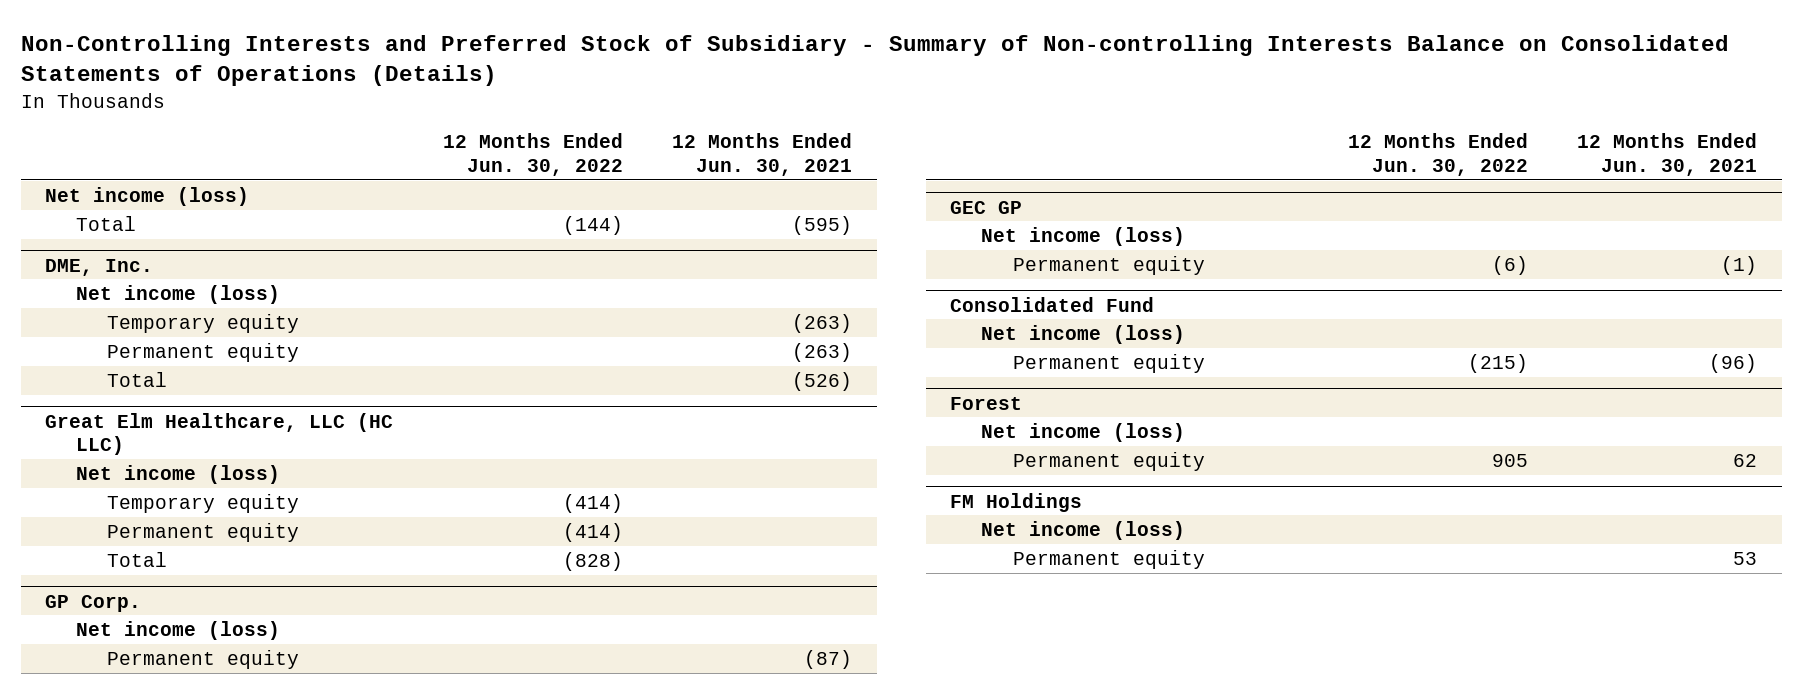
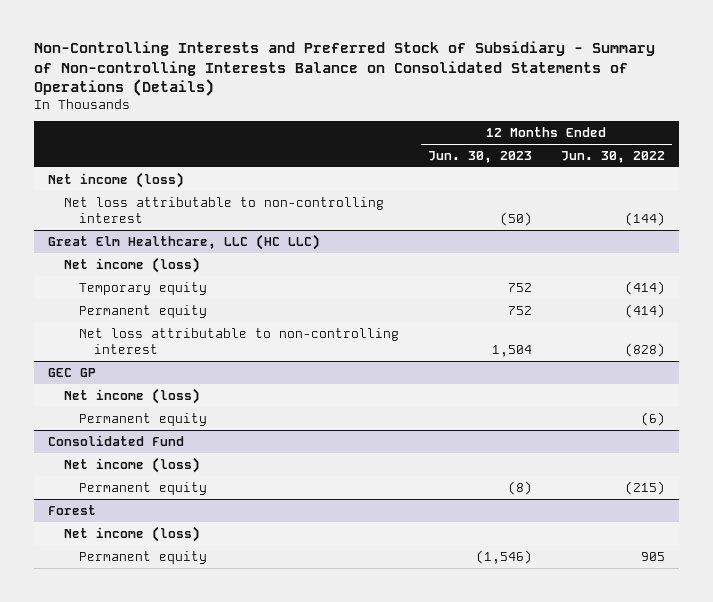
[671,133,852,177] 12 Months Ended Jun. 30, 2021 -> none
none -> [427,150,532,163] Jun. 30, 2023
[45,258,154,276] DME, Inc. -> none
[76,284,281,304] Net income (loss) -> none
[107,313,300,333] Temporary equity -> none
[107,342,300,362] Permanent equity -> none
[107,371,168,387] Total -> none
[76,215,137,231] Total -> [63,196,384,223] Net loss attributable to non-controlling interest
[45,594,142,612] GP Corp. -> none
[76,620,281,640] Net income (loss) -> none
[107,649,300,669] Permanent equity -> none
[107,551,168,567] Total -> [78,327,399,354] Net loss attributable to non-controlling interest
[950,492,1083,512] FM Holdings -> none
[981,520,1186,540] Net income (loss) -> none
[1012,549,1205,569] Permanent equity -> none

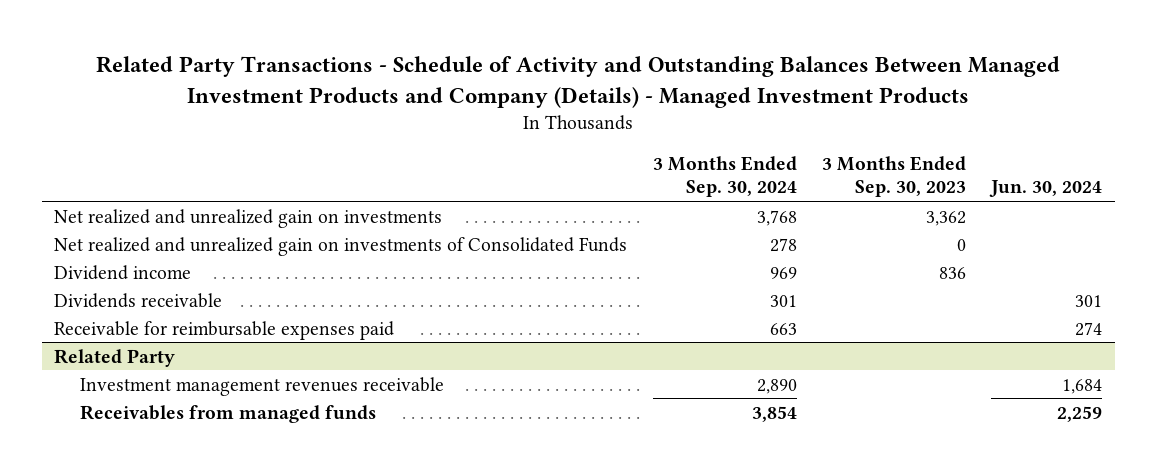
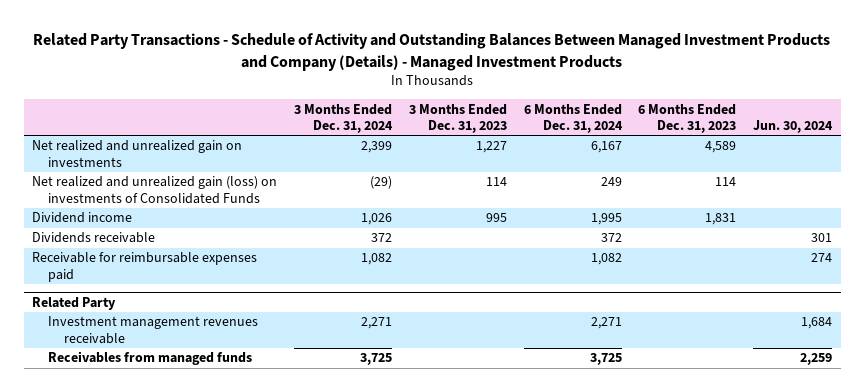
[652,155,797,198] 3 Months Ended Sep. 30, 2024 -> none
[821,155,966,198] 3 Months Ended Sep. 30, 2023 -> none
none -> [293,103,393,133] 3 Months Ended Dec. 31, 2024
none -> [408,103,507,133] 3 Months Ended Dec. 31, 2023
none -> [523,103,623,133] 6 Months Ended Dec. 31, 2024
none -> [638,103,737,133] 6 Months Ended Dec. 31, 2023
[54,236,628,256] Net realized and unrealized gain on investments of Consolidated Funds -> [32,176,278,204] Net realized and unrealized gain (loss) on investments of Consolidated Funds

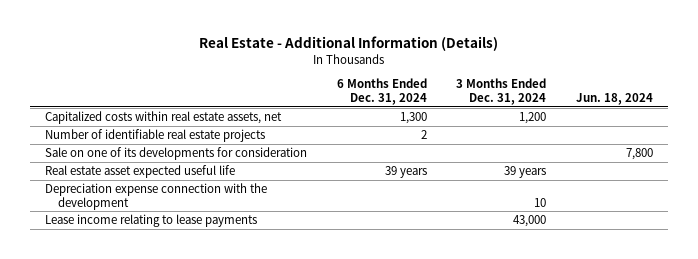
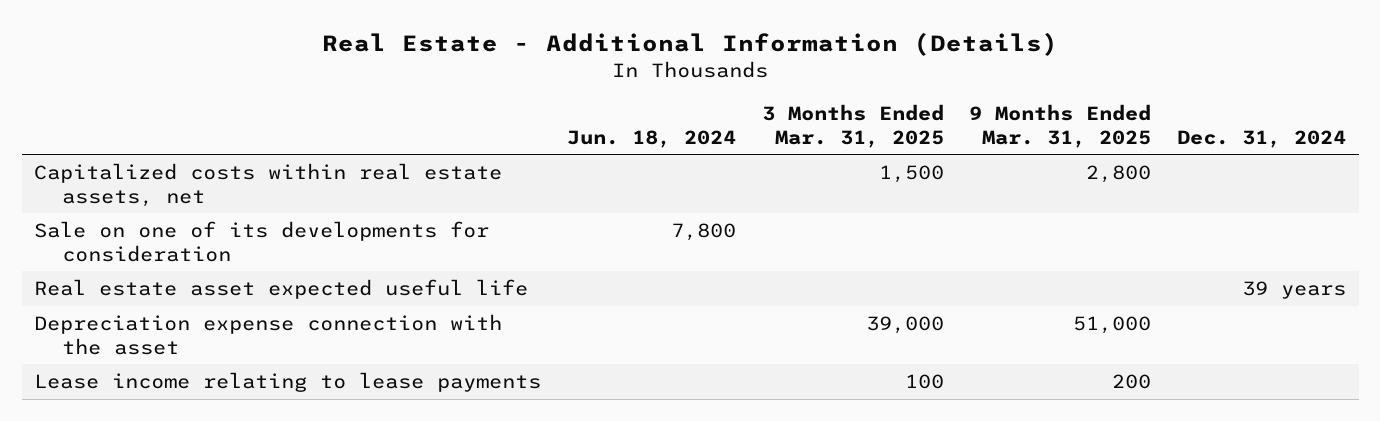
[336,78,427,105] 6 Months Ended Dec. 31, 2024 -> none
[456,78,547,105] 3 Months Ended Dec. 31, 2024 -> none
none -> [761,104,944,148] 3 Months Ended Mar. 31, 2025
none -> [969,104,1152,148] 9 Months Ended Mar. 31, 2025
none -> [1176,129,1346,148] Dec. 31, 2024
[44,129,265,143] Number of identifiable real estate projects -> none
[44,183,267,210] Depreciation expense connection with the development -> [34,313,503,355] Depreciation expense connection with the asset

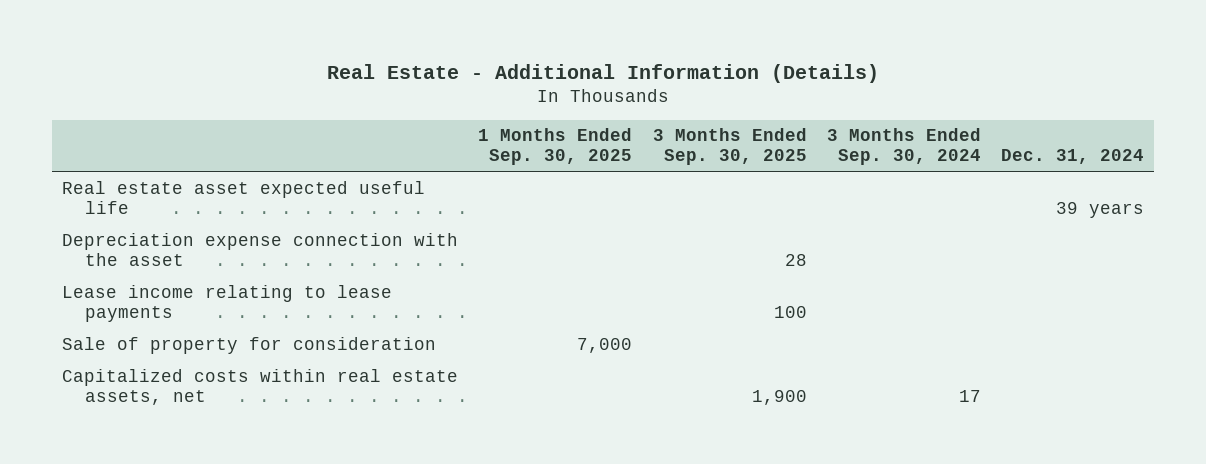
[567,129,737,148] Jun. 18, 2024 -> none
[761,104,944,148] 3 Months Ended Mar. 31, 2025 -> none
[969,104,1152,148] 9 Months Ended Mar. 31, 2025 -> none
none -> [478,128,633,166] 1 Months Ended Sep. 30, 2025
none -> [652,128,807,166] 3 Months Ended Sep. 30, 2025
none -> [826,128,981,166] 3 Months Ended Sep. 30, 2024
[34,220,490,262] Sale on one of its developments for consideration -> none
none -> [62,336,437,354] Sale of property for consideration
[34,162,503,207] Capitalized costs within real estate assets, net -> [62,368,459,405] Capitalized costs within real estate assets, net

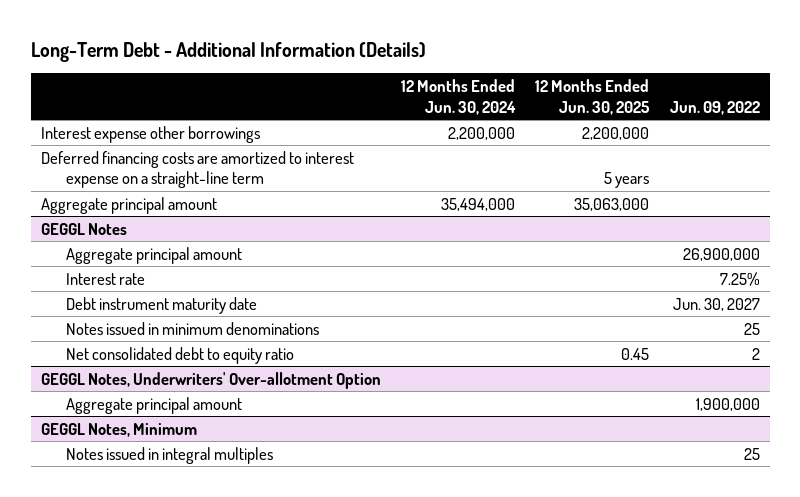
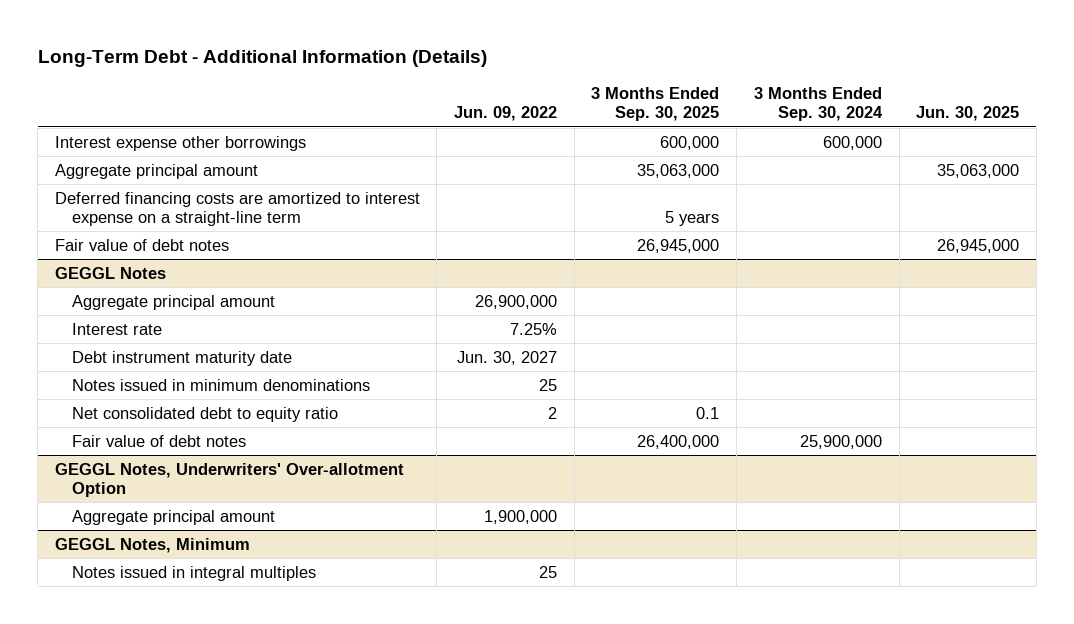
[401,79,517,115] 12 Months Ended Jun. 30, 2024 -> none
[535,79,651,115] 12 Months Ended Jun. 30, 2025 -> none
none -> [591,87,720,122] 3 Months Ended Sep. 30, 2025
none -> [753,87,883,122] 3 Months Ended Sep. 30, 2024
none -> [916,106,1020,122] Jun. 30, 2025
[40,150,354,189] Deferred financing costs are amortized to interest expense on a straight-line term -> [54,191,420,226] Deferred financing costs are amortized to interest expense on a straight-line term
none -> [54,238,229,251] Fair value of debt notes
none -> [72,434,247,447] Fair value of debt notes

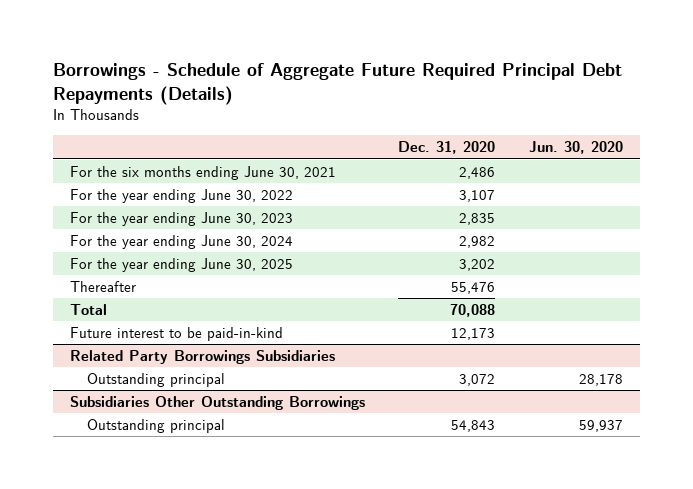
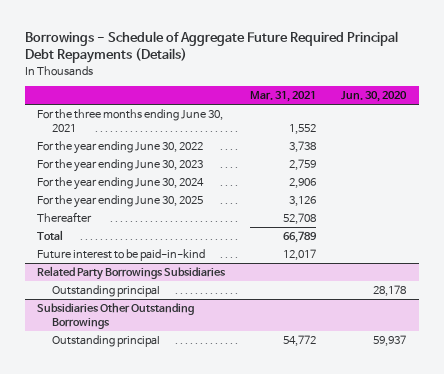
[398,141,496,155] Dec. 31, 2020 -> none
none -> [250,91,317,103] Mar. 31, 2021
[69,166,336,181] For the six months ending June 30, 2021 -> [37,109,224,133] For the three months ending June 30, 2021

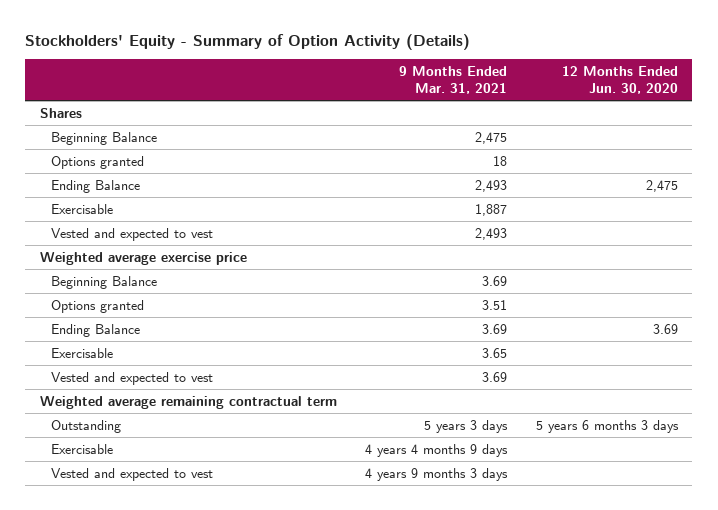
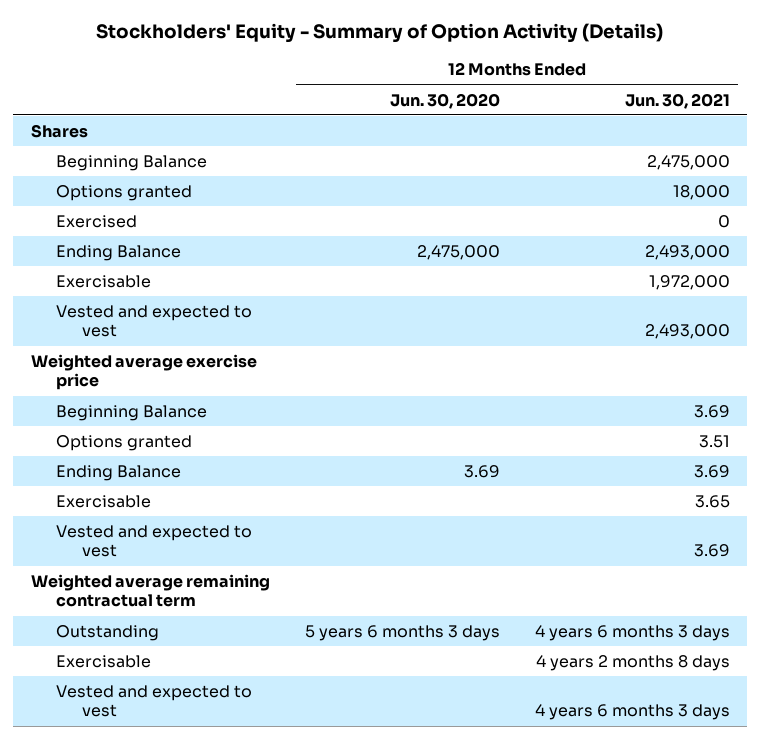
[399,65,508,95] 9 Months Ended Mar. 31, 2021 -> none
none -> [624,92,730,109] Jun. 30, 2021
none -> [56,214,138,228] Exercised
[646,179,679,192] 2,475 -> [416,244,500,260] 2,475,000

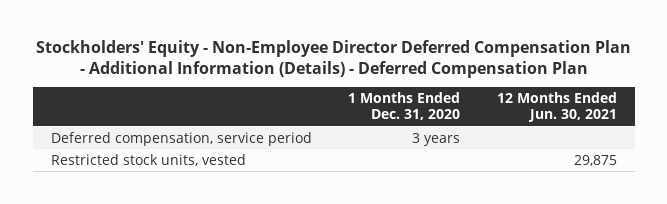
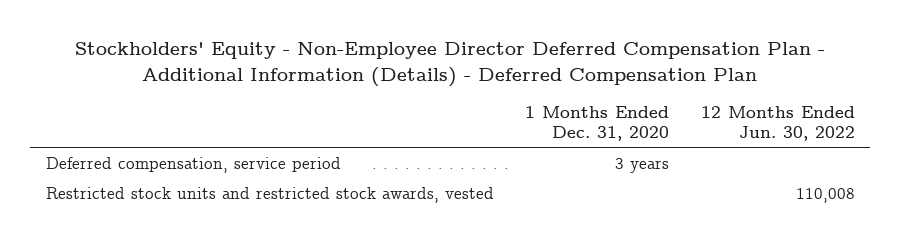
[496,91,617,123] 12 Months Ended Jun. 30, 2021 -> none
none -> [700,106,855,141] 12 Months Ended Jun. 30, 2022
[50,153,246,166] Restricted stock units, vested -> [45,186,494,203] Restricted stock units and restricted stock awards, vested

